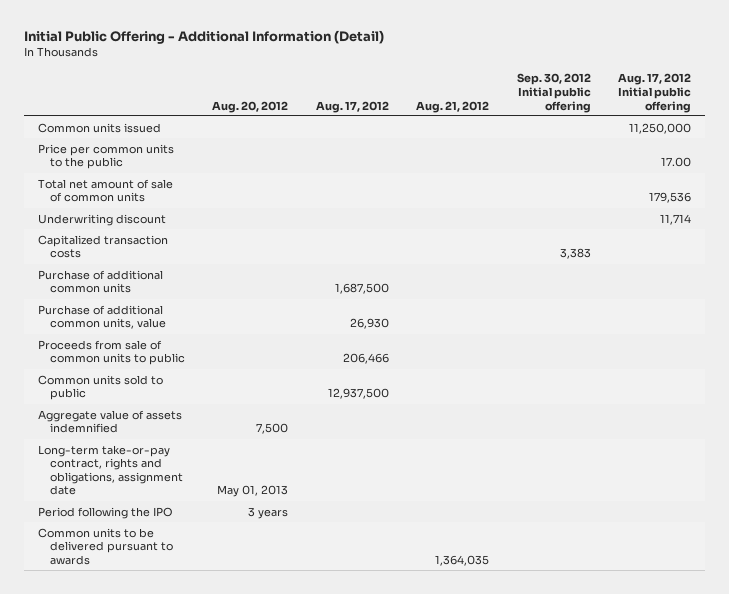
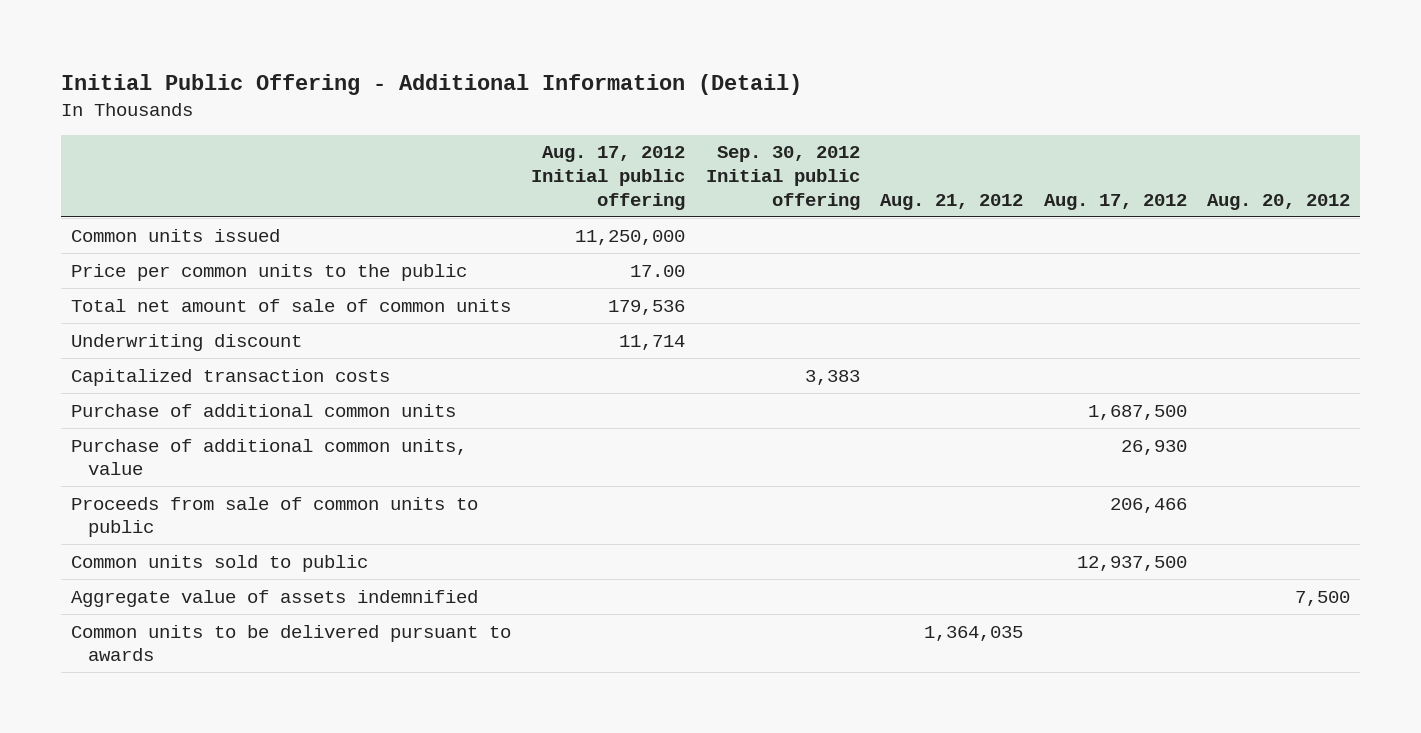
[37,444,183,496] Long-term take-or-pay contract, rights and obligations, assignment date -> none
[37,506,173,519] Period following the IPO -> none

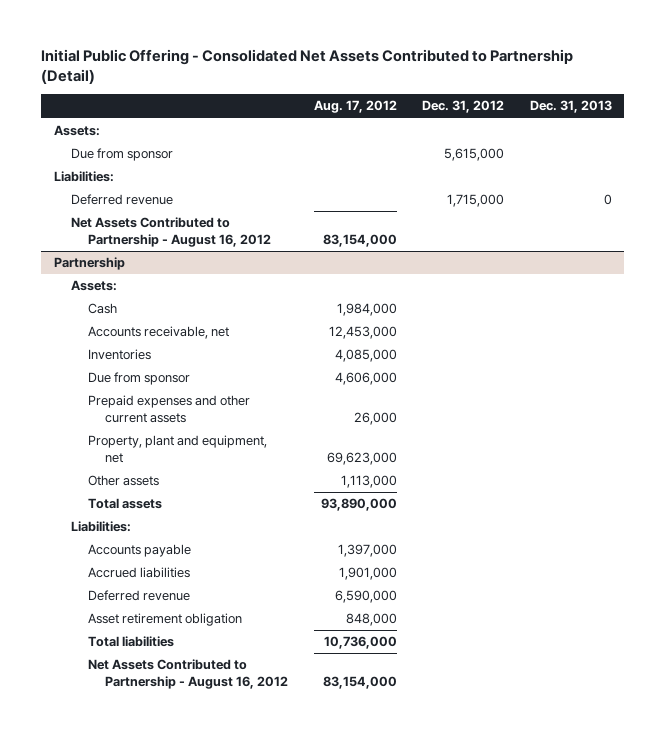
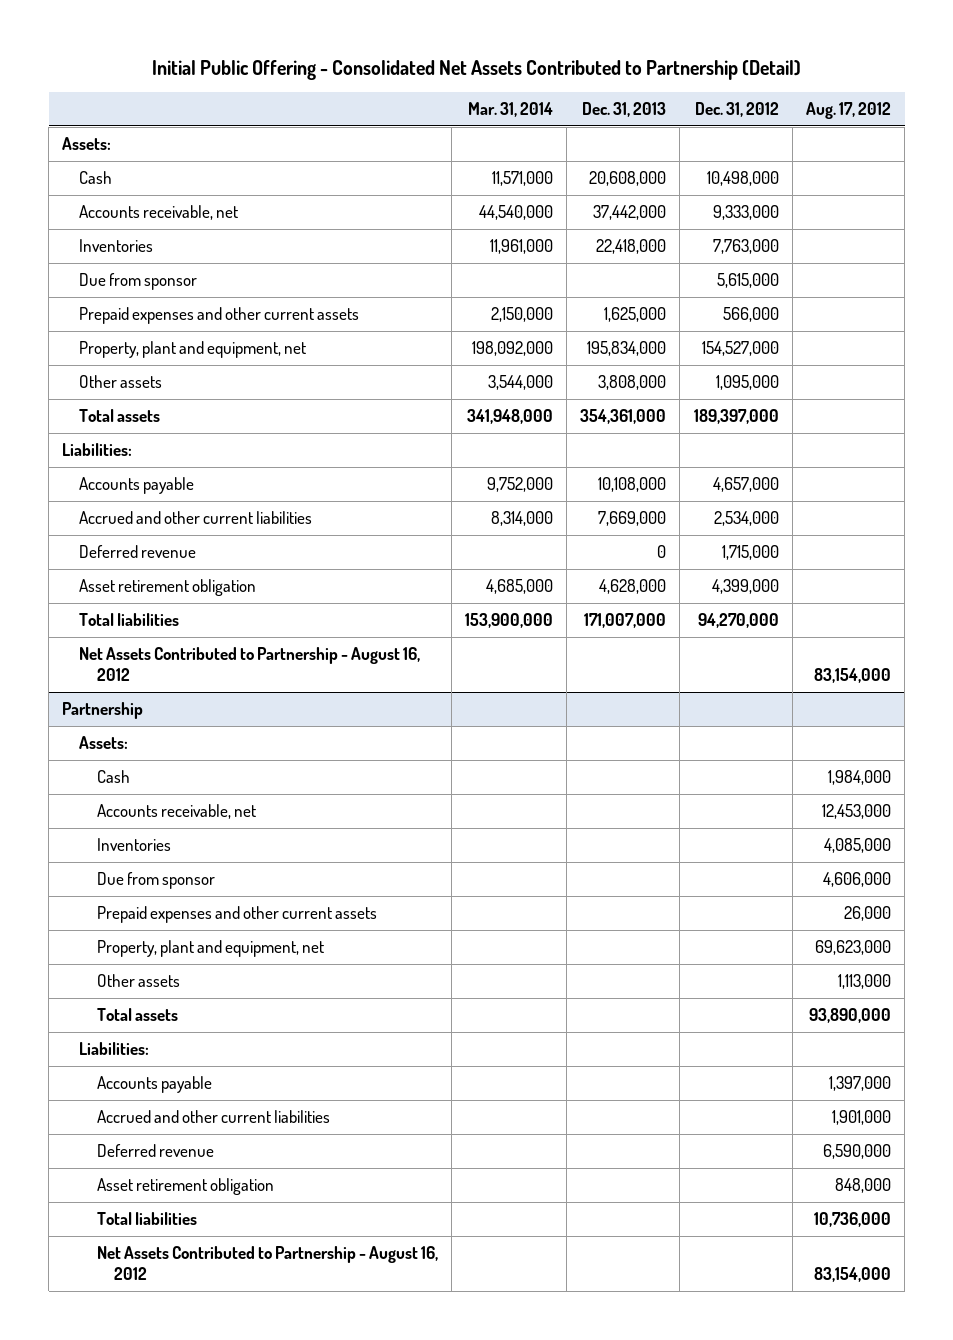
none -> [467,101,553,117] Mar. 31, 2014
none -> [79,171,113,185] Cash
none -> [79,205,239,221] Accounts receivable, net
none -> [79,239,154,253] Inventories
none -> [79,307,360,325] Prepaid expenses and other current assets
none -> [79,341,307,359] Property, plant and equipment, net
none -> [79,375,163,389] Other assets
none -> [79,409,161,423] Total assets
none -> [79,477,195,495] Accounts payable
none -> [79,511,313,525] Accrued and other current liabilities
none -> [79,579,257,597] Asset retirement obligation
none -> [79,613,180,627] Total liabilities
[88,567,191,579] Accrued liabilities -> [96,1110,330,1124] Accrued and other current liabilities

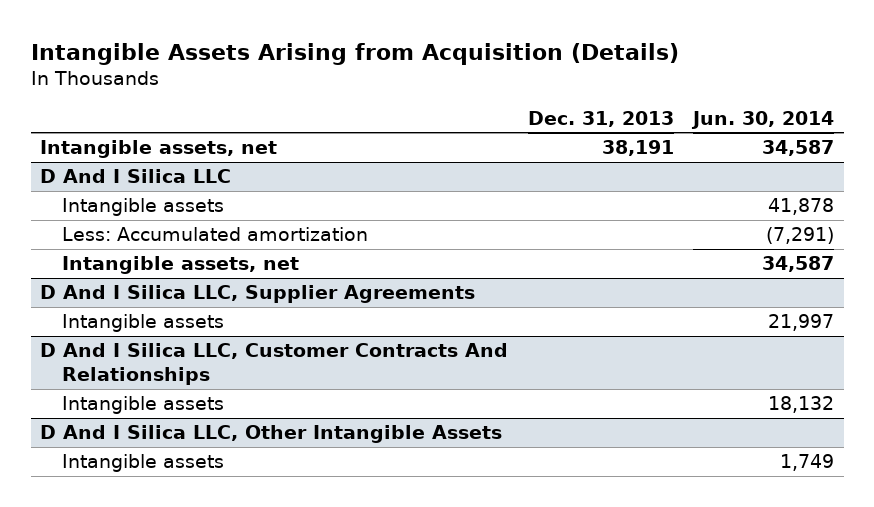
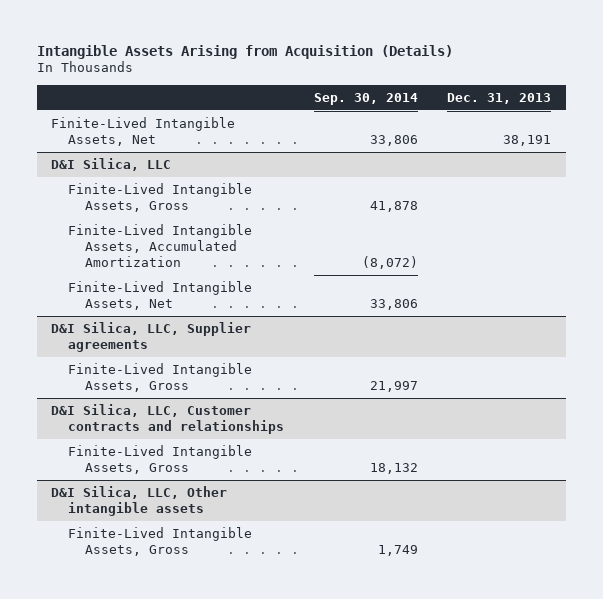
[690,111,834,130] Jun. 30, 2014 -> none
none -> [313,92,418,105] Sep. 30, 2014
[40,140,278,159] Intangible assets, net -> [51,116,236,146] Finite-Lived Intangible Assets, Net
[40,169,232,184] D And I Silica LLC -> [51,157,172,171] D&I Silica, LLC
[61,198,224,217] Intangible assets -> [68,182,253,212] Finite-Lived Intangible Assets, Gross
[61,227,368,242] Less: Accumulated amortization -> [68,223,253,267] Finite-Lived Intangible Assets, Accumulated Amortization
[61,256,299,275] Intangible assets, net -> [68,280,253,310] Finite-Lived Intangible Assets, Net
[40,285,476,304] D And I Silica LLC, Supplier Agreements -> [51,321,252,352] D&I Silica, LLC, Supplier agreements
[61,314,224,333] Intangible assets -> [68,362,253,392] Finite-Lived Intangible Assets, Gross
[40,343,509,386] D And I Silica LLC, Customer Contracts And Relationships -> [51,403,285,434] D&I Silica, LLC, Customer contracts and relationships
[61,396,224,415] Intangible assets -> [68,444,253,474] Finite-Lived Intangible Assets, Gross
[40,425,503,444] D And I Silica LLC, Other Intangible Assets -> [51,485,228,516] D&I Silica, LLC, Other intangible assets
[61,454,224,473] Intangible assets -> [68,526,253,556] Finite-Lived Intangible Assets, Gross

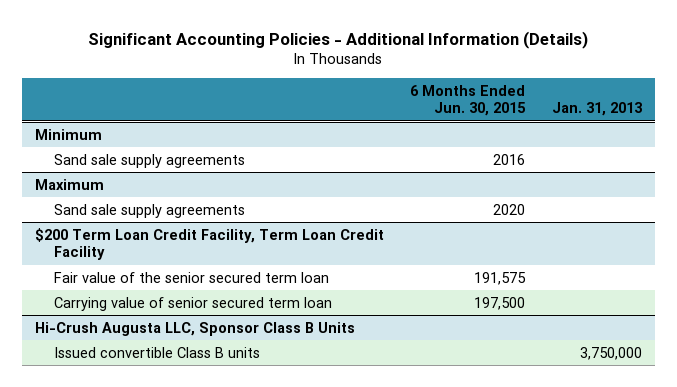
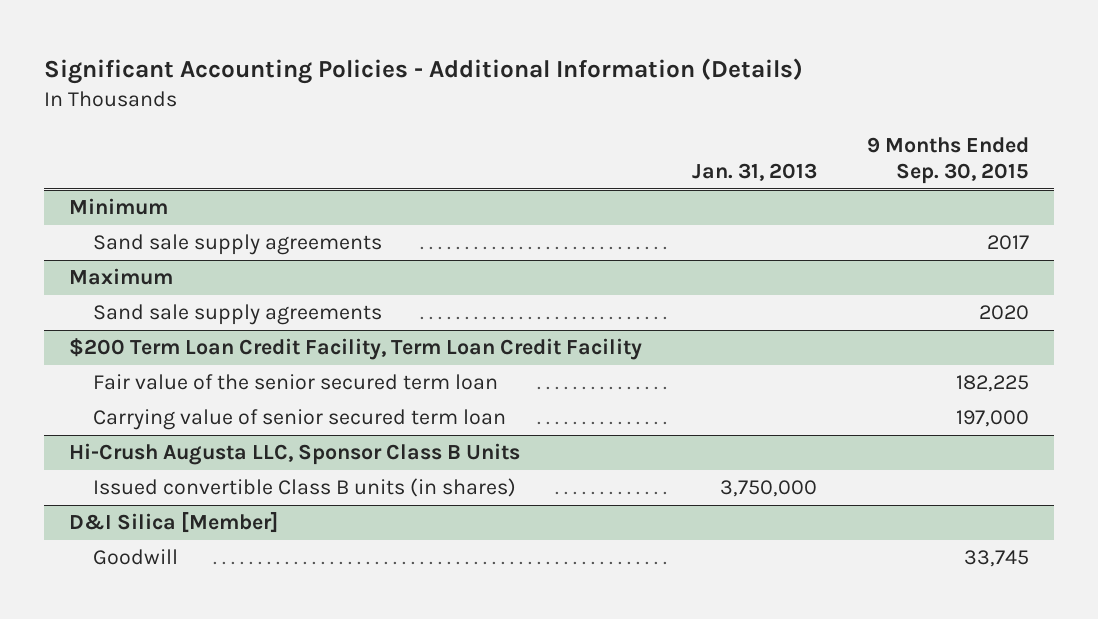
[410,84,527,117] 6 Months Ended Jun. 30, 2015 -> none
none -> [867,137,1030,184] 9 Months Ended Sep. 30, 2015
[53,346,260,358] Issued convertible Class B units -> [93,478,517,498] Issued convertible Class B units (in shares)
none -> [68,512,278,534] D&I Silica [Member]
none -> [93,549,179,566] Goodwill

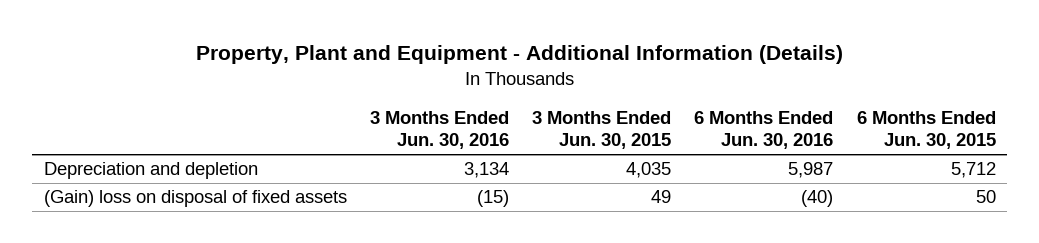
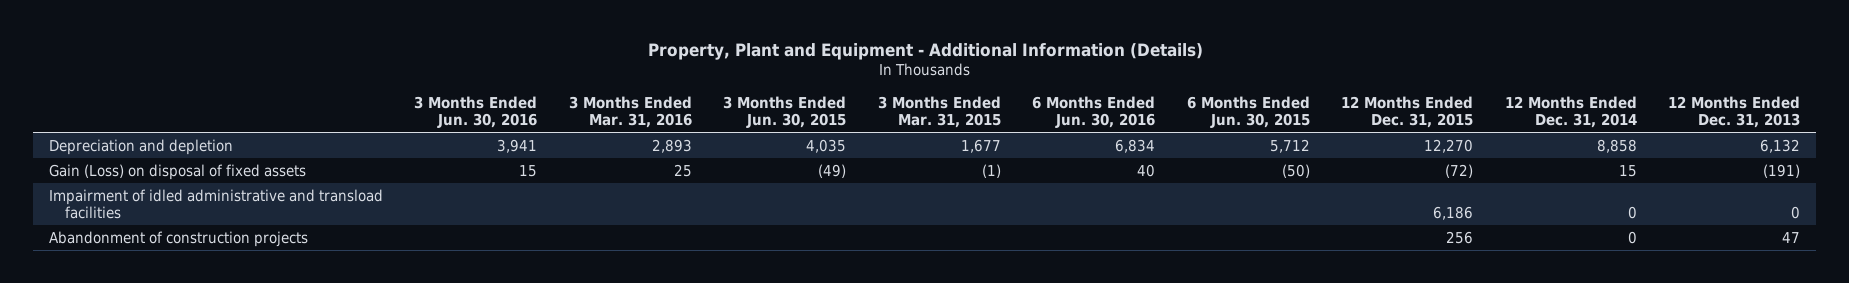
none -> [568,95,692,128] 3 Months Ended Mar. 31, 2016
none -> [877,95,1001,128] 3 Months Ended Mar. 31, 2015
none -> [1341,95,1474,128] 12 Months Ended Dec. 31, 2015
none -> [1504,95,1637,128] 12 Months Ended Dec. 31, 2014
none -> [1668,95,1801,128] 12 Months Ended Dec. 31, 2013
[463,162,509,179] 3,134 -> [497,138,538,153] 3,941
[788,162,834,179] 5,987 -> [1115,138,1156,153] 6,834
[43,190,347,208] (Gain) loss on disposal of fixed assets -> [48,163,306,180] Gain (Loss) on disposal of fixed assets
[476,190,509,208] (15) -> [519,164,538,177] 15
[651,190,672,204] 49 -> [818,163,847,178] (49)
[801,190,834,208] (40) -> [1137,163,1156,177] 40
[975,190,996,204] 50 -> [1281,163,1310,178] (50)
none -> [48,188,383,219] Impairment of idled administrative and transload facilities
none -> [48,230,308,247] Abandonment of construction projects

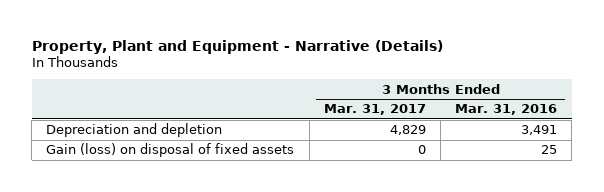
[647,42,1203,60] Property, Plant and Equipment - Additional Information (Details) -> [31,39,443,54] Property, Plant and Equipment - Narrative (Details)
[414,95,538,128] 3 Months Ended Jun. 30, 2016 -> none
[723,95,847,128] 3 Months Ended Jun. 30, 2015 -> none
[877,95,1001,128] 3 Months Ended Mar. 31, 2015 -> none
[1032,95,1156,128] 6 Months Ended Jun. 30, 2016 -> none
[1186,95,1310,128] 6 Months Ended Jun. 30, 2015 -> none
[1341,95,1474,128] 12 Months Ended Dec. 31, 2015 -> none
[1504,95,1637,128] 12 Months Ended Dec. 31, 2014 -> none
[1668,95,1801,128] 12 Months Ended Dec. 31, 2013 -> none
none -> [323,104,426,116] Mar. 31, 2017
[48,188,383,219] Impairment of idled administrative and transload facilities -> none
[48,230,308,247] Abandonment of construction projects -> none
[651,138,692,153] 2,893 -> [521,125,558,136] 3,491
[48,163,306,180] Gain (Loss) on disposal of fixed assets -> [46,143,295,158] Gain (loss) on disposal of fixed assets

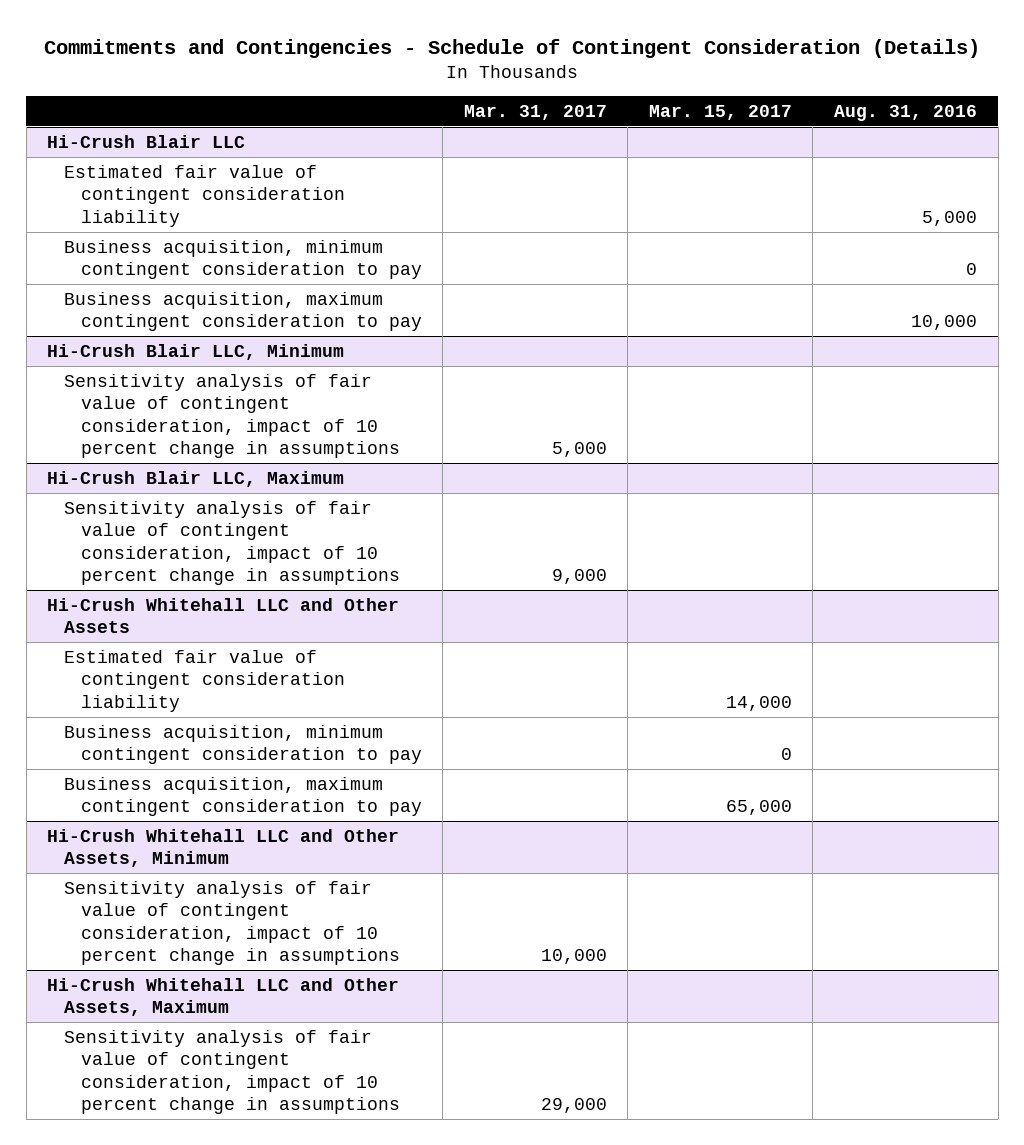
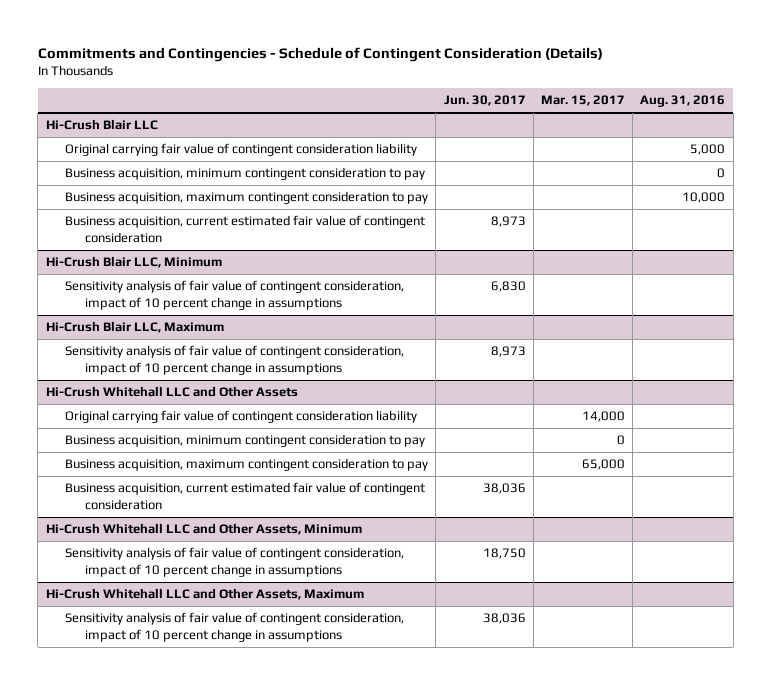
[463,104,607,120] Mar. 31, 2017 -> none
none -> [443,95,526,107] Jun. 30, 2017
[64,164,345,227] Estimated fair value of contingent consideration liability -> [65,143,418,157] Original carrying fair value of contingent consideration liability
none -> [65,215,426,243] Business acquisition, current estimated fair value of contingent consideration
[64,649,345,712] Estimated fair value of contingent consideration liability -> [65,410,418,424] Original carrying fair value of contingent consideration liability
none -> [65,482,426,510] Business acquisition, current estimated fair value of contingent consideration

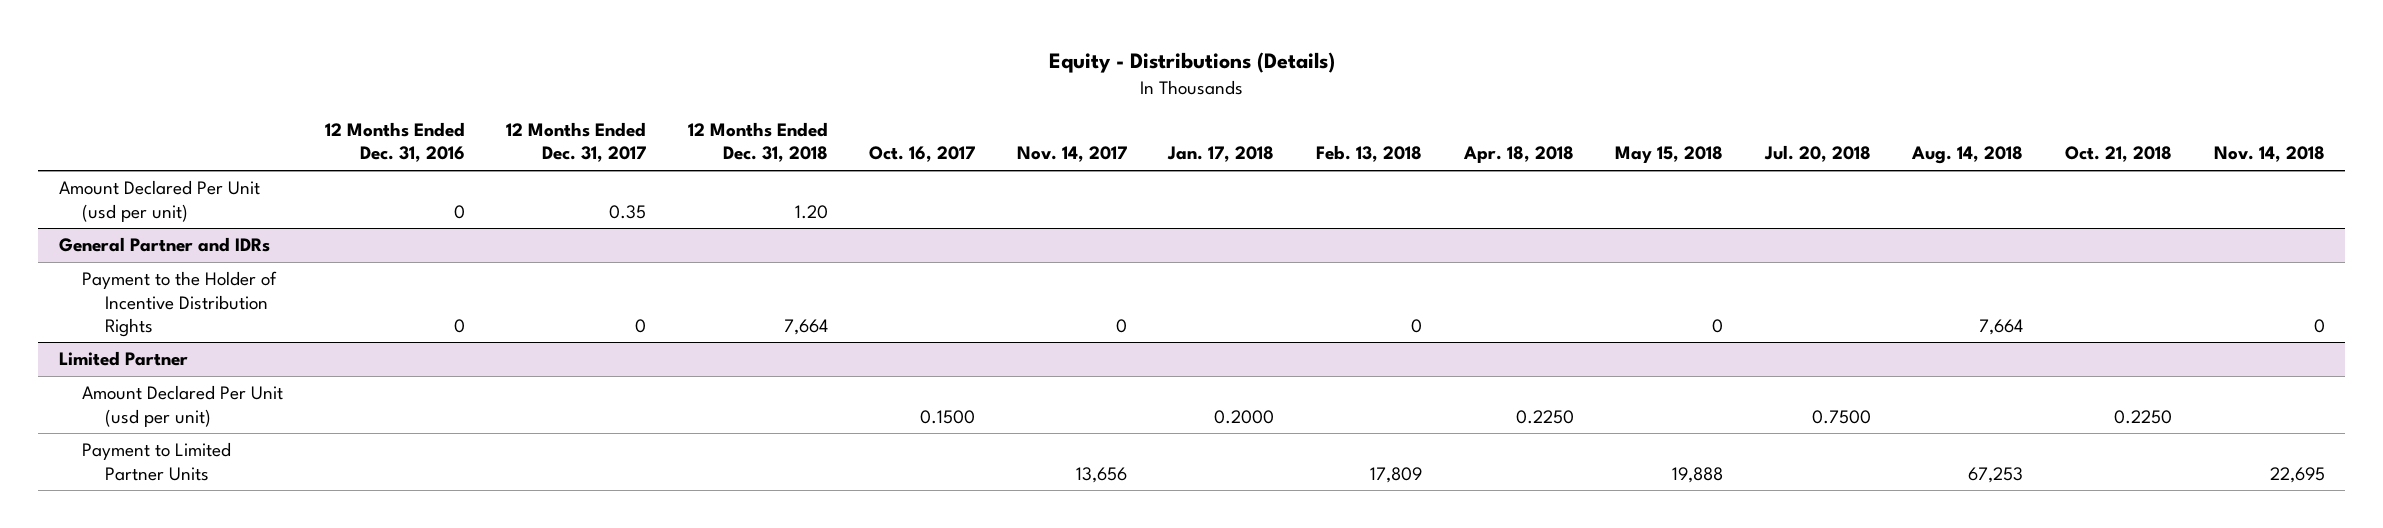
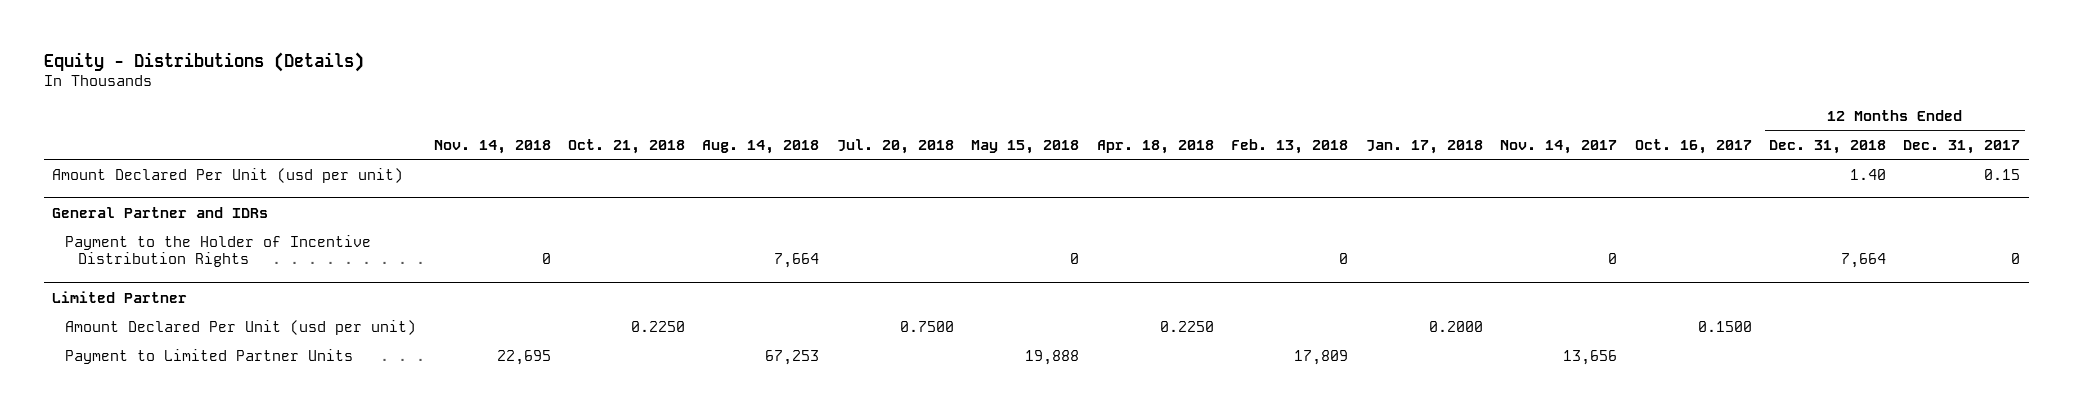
[324,122,465,163] 12 Months Ended Dec. 31, 2016 -> none
[609,204,647,219] 0.35 -> [1984,168,2021,180] 0.15
[794,204,828,219] 1.20 -> [1850,168,1887,180] 1.40

